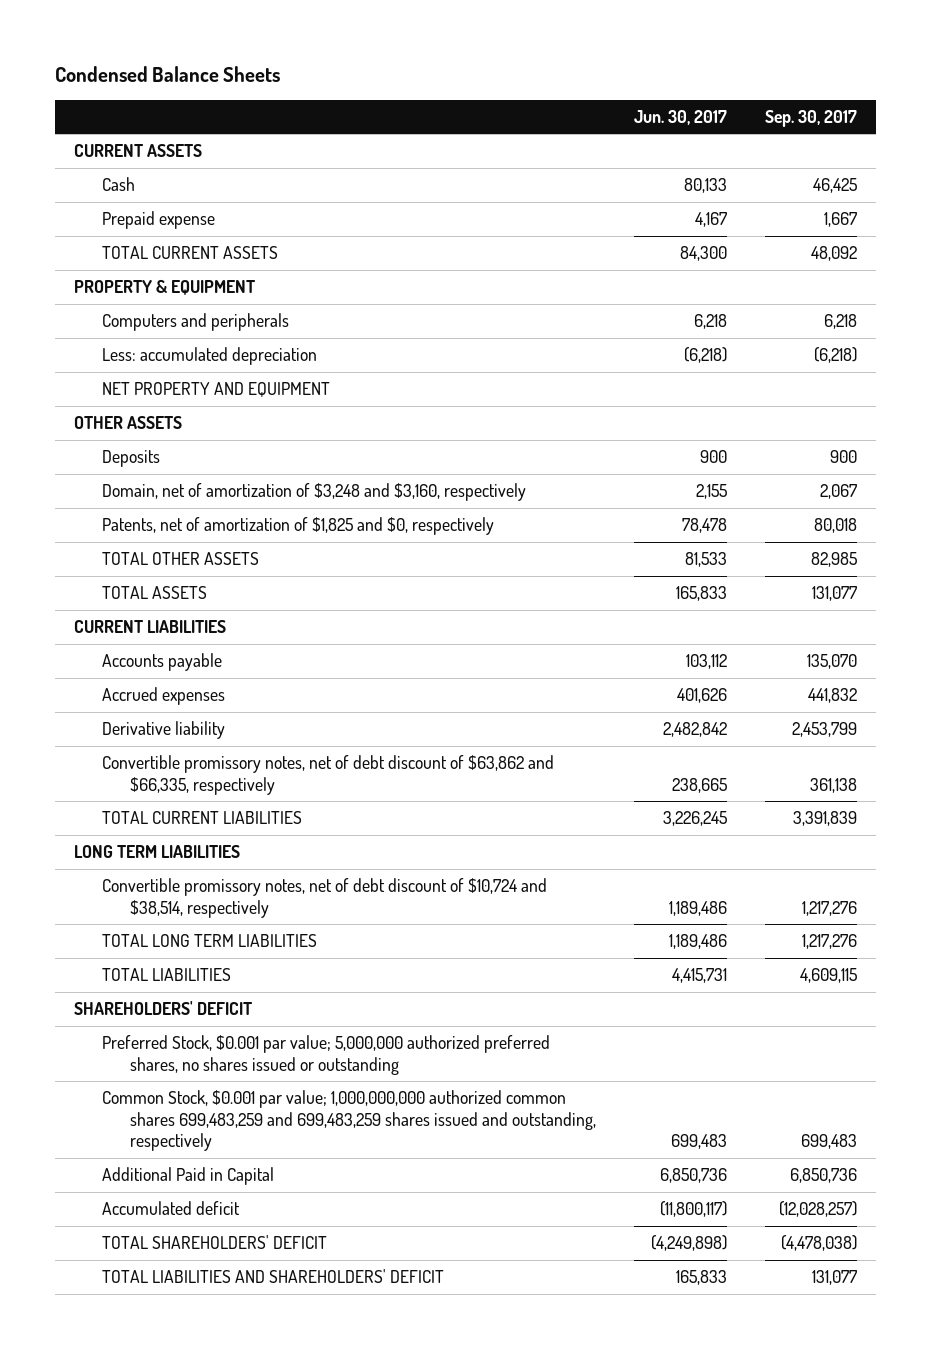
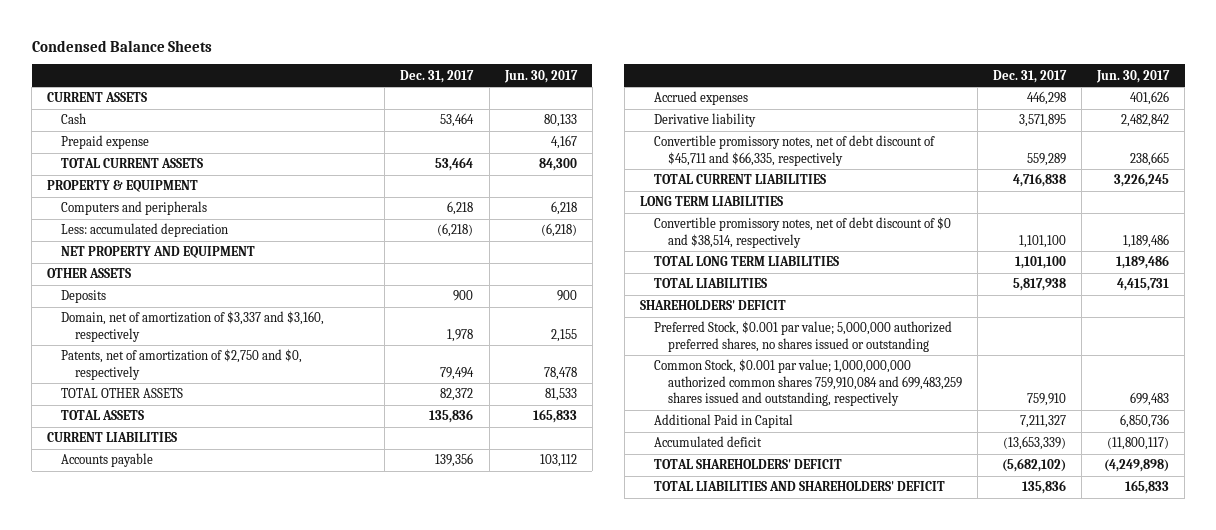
[765,109,858,127] Sep. 30, 2017 -> none
none -> [400,69,475,83] Dec. 31, 2017
[101,483,526,502] Domain, net of amortization of $3,248 and $3,160, respectively -> [61,311,325,342] Domain, net of amortization of $3,337 and $3,160, respectively
[101,517,494,536] Patents, net of amortization of $1,825 and $0, respectively -> [61,349,303,380] Patents, net of amortization of $2,750 and $0, respectively
[101,755,554,795] Convertible promissory notes, net of debt discount of $63,862 and $66,335, respectively -> [654,135,936,166] Convertible promissory notes, net of debt discount of $45,711 and $66,335, respectively
[101,878,547,918] Convertible promissory notes, net of debt discount of $10,724 and $38,514, respectively -> [654,217,952,248] Convertible promissory notes, net of debt discount of $0 and $38,514, respectively
[101,1090,597,1152] Common Stock, $0.001 par value; 1,000,000,000 authorized common shares 699,483,259 and 699,483,259 shares issued and outstanding, respectively -> [654,359,963,407] Common Stock, $0.001 par value; 1,000,000,000 authorized common shares 759,910,084 and 699,483,259 shares issued and outstanding, respectively

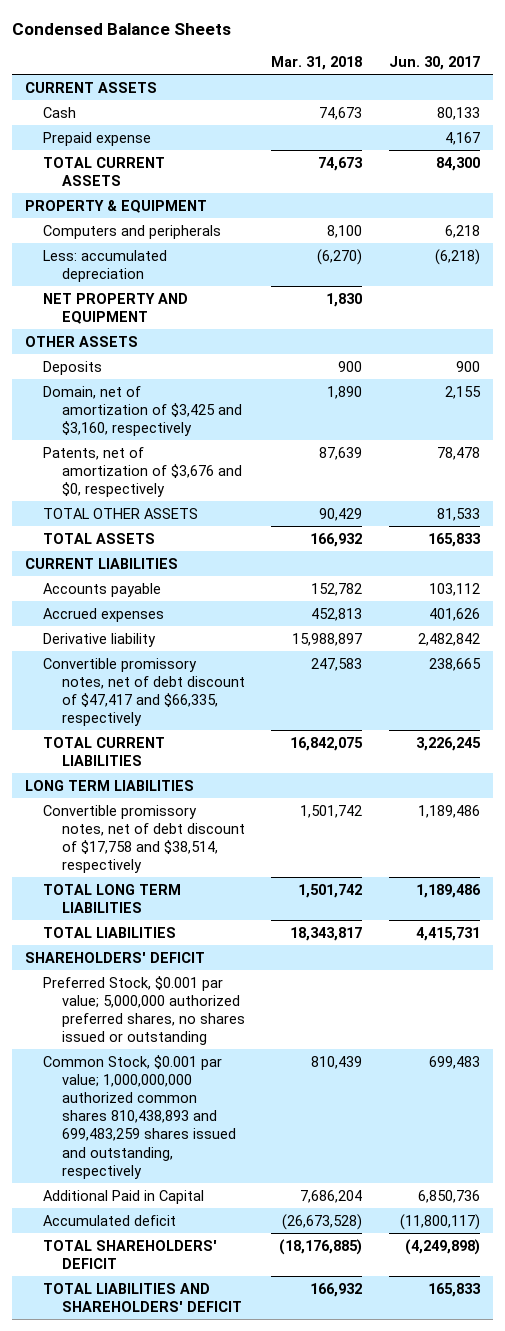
[400,69,475,83] Dec. 31, 2017 -> none
none -> [271,55,363,70] Mar. 31, 2018
[61,311,325,342] Domain, net of amortization of $3,337 and $3,160, respectively -> [43,385,242,436] Domain, net of amortization of $3,425 and $3,160, respectively
[61,349,303,380] Patents, net of amortization of $2,750 and $0, respectively -> [43,446,242,497] Patents, net of amortization of $3,676 and $0, respectively
[654,135,936,166] Convertible promissory notes, net of debt discount of $45,711 and $66,335, respectively -> [43,657,245,727] Convertible promissory notes, net of debt discount of $47,417 and $66,335, respectively
[654,217,952,248] Convertible promissory notes, net of debt discount of $0 and $38,514, respectively -> [43,804,245,874] Convertible promissory notes, net of debt discount of $17,758 and $38,514, respectively
[654,359,963,407] Common Stock, $0.001 par value; 1,000,000,000 authorized common shares 759,910,084 and 699,483,259 shares issued and outstanding, respectively -> [43,1054,236,1179] Common Stock, $0.001 par value; 1,000,000,000 authorized common shares 810,438,893 and 699,483,259 shares issued and outstanding, respectively

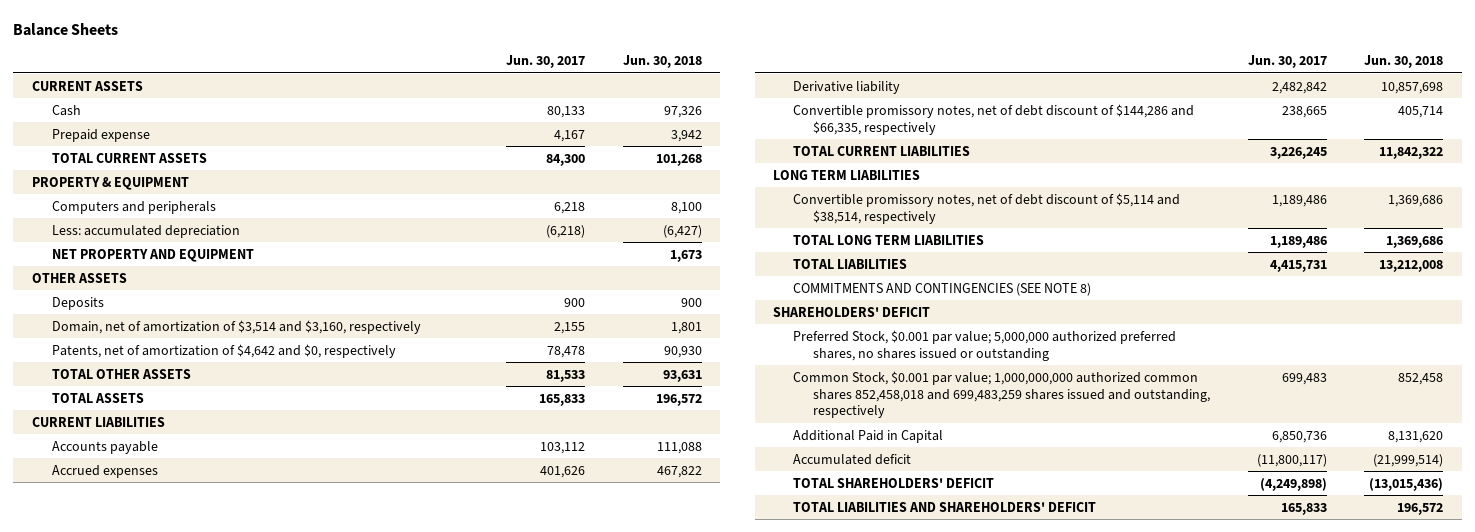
[11,22,231,35] Condensed Balance Sheets -> [13,22,119,36] Balance Sheets
[271,55,363,70] Mar. 31, 2018 -> none
none -> [622,55,702,69] Jun. 30, 2018
[43,385,242,436] Domain, net of amortization of $3,425 and $3,160, respectively -> [51,319,421,334] Domain, net of amortization of $3,514 and $3,160, respectively
[43,446,242,497] Patents, net of amortization of $3,676 and $0, respectively -> [51,343,396,358] Patents, net of amortization of $4,642 and $0, respectively
[43,657,245,727] Convertible promissory notes, net of debt discount of $47,417 and $66,335, respectively -> [793,103,1195,135] Convertible promissory notes, net of debt discount of $144,286 and $66,335, respectively
[43,804,245,874] Convertible promissory notes, net of debt discount of $17,758 and $38,514, respectively -> [793,192,1181,224] Convertible promissory notes, net of debt discount of $5,114 and $38,514, respectively
none -> [793,282,1092,296] COMMITMENTS AND CONTINGENCIES (SEE NOTE 8)
[43,1054,236,1179] Common Stock, $0.001 par value; 1,000,000,000 authorized common shares 810,438,893 and 699,483,259 shares issued and outstanding, respectively -> [793,370,1211,419] Common Stock, $0.001 par value; 1,000,000,000 authorized common shares 852,458,018 and 699,483,259 shares issued and outstanding, respectively

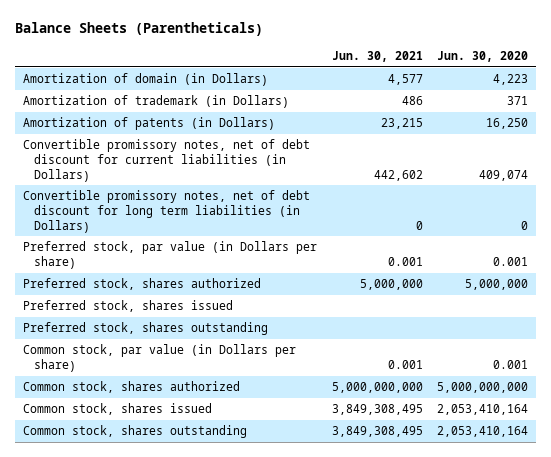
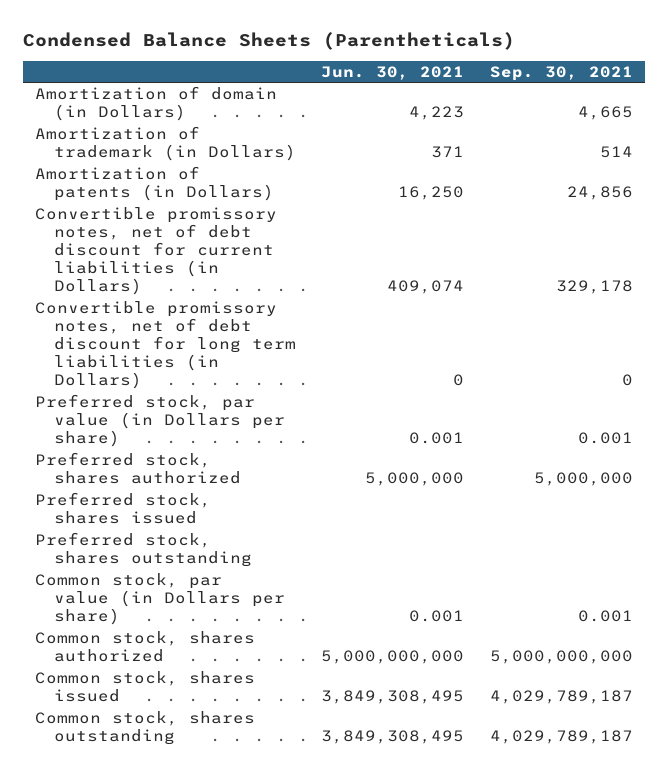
[15,22,264,37] Balance Sheets (Parentheticals) -> [22,31,515,50] Condensed Balance Sheets (Parentheticals)
[437,51,529,63] Jun. 30, 2020 -> none
none -> [489,65,633,81] Sep. 30, 2021
[387,74,423,86] 4,577 -> [409,106,465,121] 4,223
[401,96,423,106] 486 -> [431,146,465,159] 371
[380,118,423,130] 23,215 -> [398,186,465,201] 16,250
[373,169,423,181] 442,602 -> [387,280,465,295] 409,074

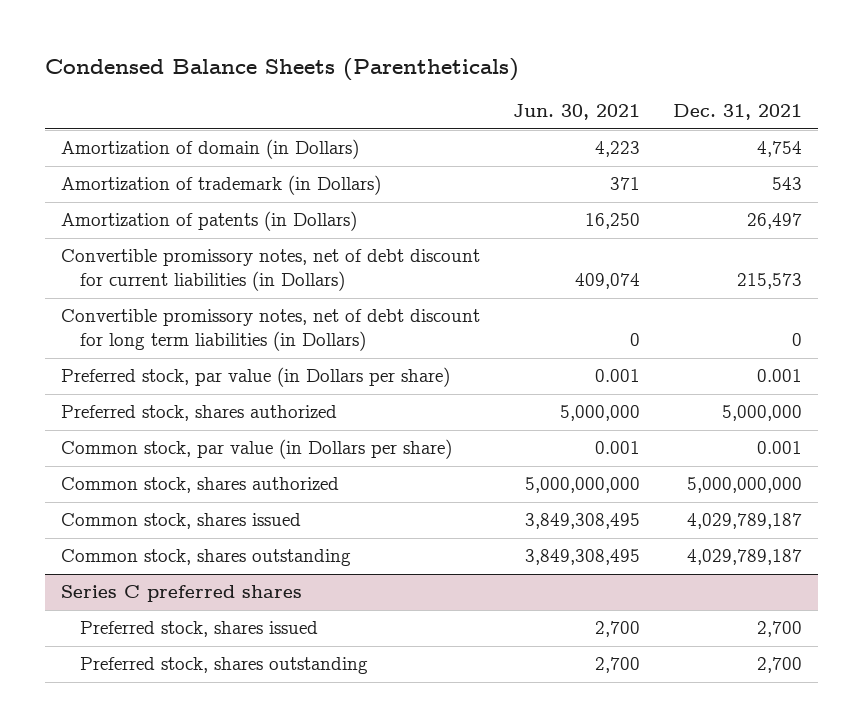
[489,65,633,81] Sep. 30, 2021 -> none
none -> [672,104,802,121] Dec. 31, 2021
[35,492,212,525] Preferred stock, shares issued -> none
[35,532,252,568] Preferred stock, shares outstanding -> none
none -> [61,585,303,603] Series C preferred shares
none -> [80,621,319,638] Preferred stock, shares issued
none -> [80,657,369,675] Preferred stock, shares outstanding

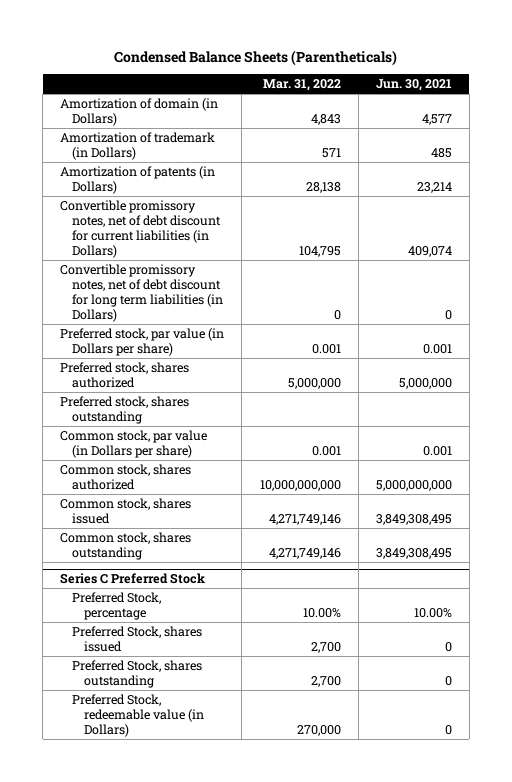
[672,104,802,121] Dec. 31, 2021 -> none
none -> [262,79,341,92] Mar. 31, 2022
[595,141,641,158] 4,223 -> [421,113,452,125] 4,577
[610,177,641,191] 371 -> [430,147,452,158] 485
[585,213,641,230] 16,250 -> [416,181,452,193] 23,214
none -> [60,395,190,424] Preferred stock, shares outstanding
[61,585,303,603] Series C preferred shares -> [60,573,206,585] Series C Preferred Stock
none -> [72,591,162,620] Preferred Stock, percentage
[80,621,319,638] Preferred stock, shares issued -> [72,625,203,652] Preferred Stock, shares issued
[595,621,641,638] 2,700 -> [444,641,452,652] 0
[80,657,369,675] Preferred stock, shares outstanding -> [72,659,203,688] Preferred Stock, shares outstanding
[595,657,641,674] 2,700 -> [444,675,452,686] 0
none -> [72,693,205,738] Preferred Stock, redeemable value (in Dollars)

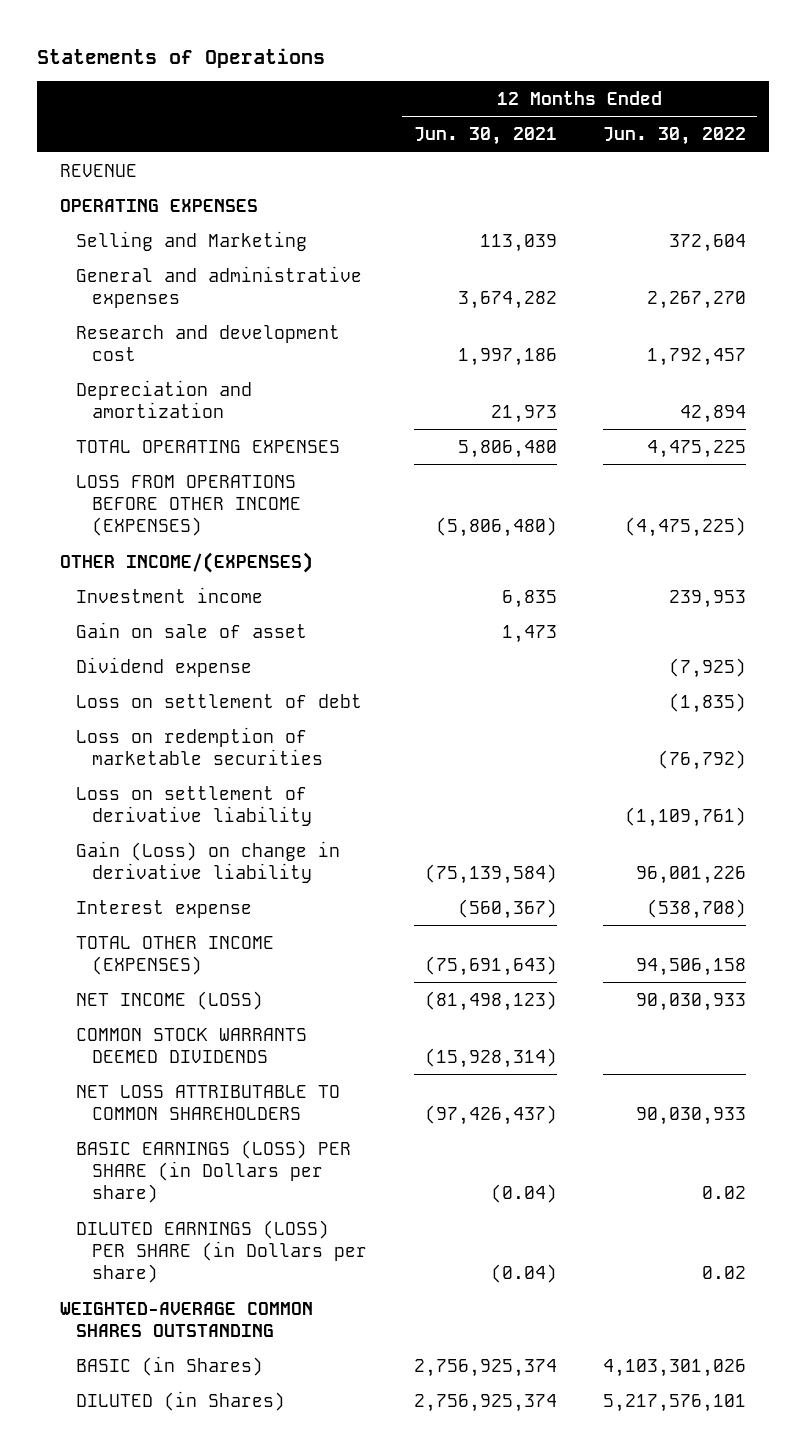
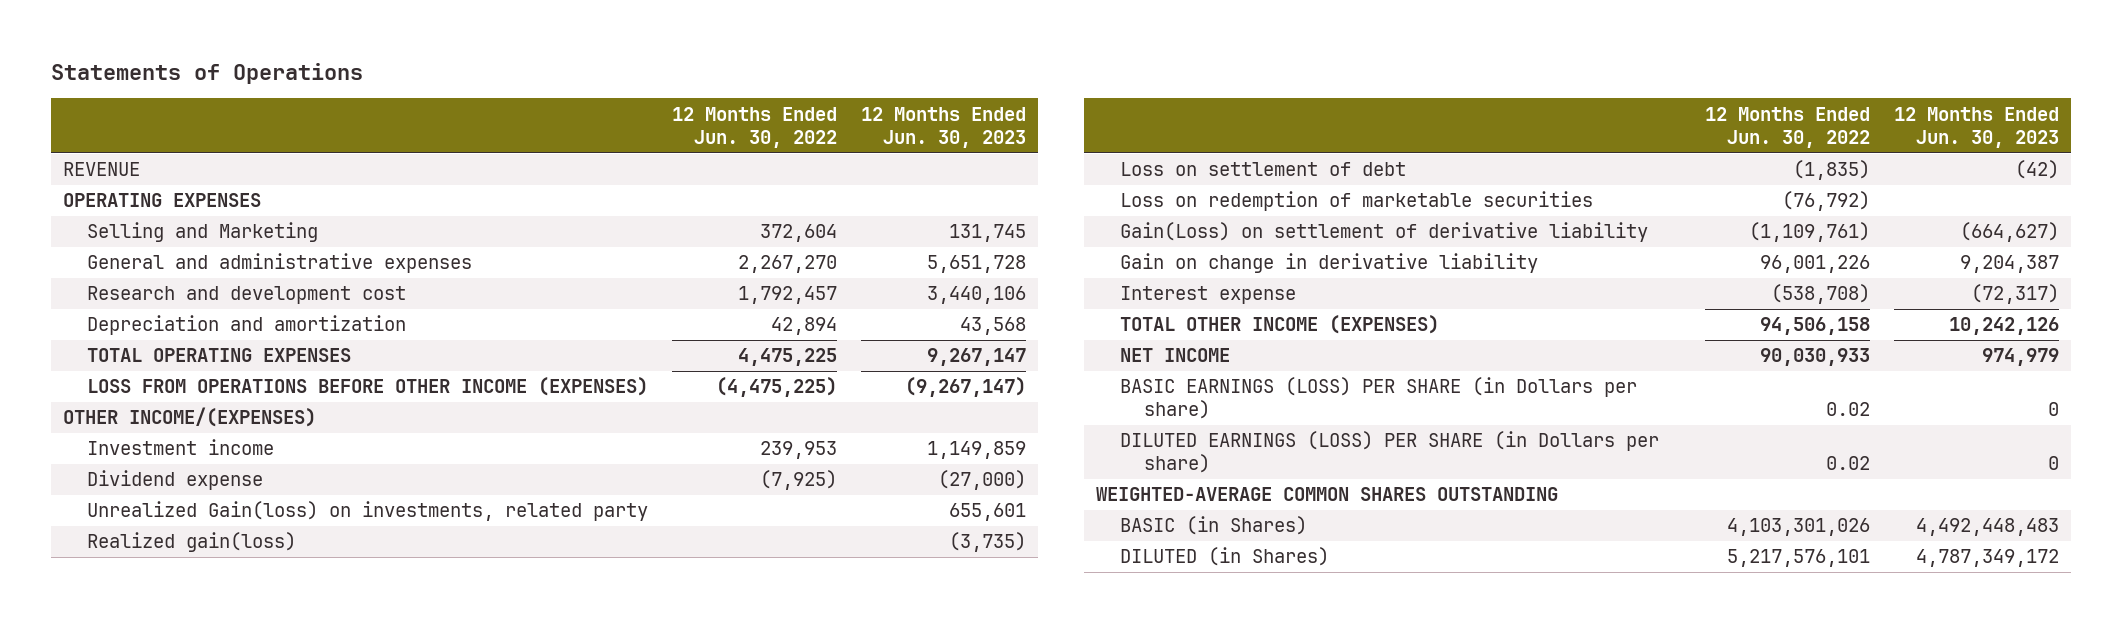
[413,127,557,146] Jun. 30, 2021 -> none
none -> [861,106,1027,148] 12 Months Ended Jun. 30, 2023
[76,621,308,638] Gain on sale of asset -> none
none -> [87,501,649,522] Unrealized Gain(loss) on investments, related party
none -> [87,532,297,553] Realized gain(loss)
[76,785,313,826] Loss on settlement of derivative liability -> [1120,222,1649,243] Gain(Loss) on settlement of derivative liability
[76,840,341,883] Gain (Loss) on change in derivative liability -> [1120,253,1539,274] Gain on change in derivative liability
[76,1027,308,1063] COMMON STOCK WARRANTS DEEMED DIVIDENDS -> none
[76,1084,341,1120] NET LOSS ATTRIBUTABLE TO COMMON SHAREHOLDERS -> none
[76,990,264,1010] NET INCOME (LOSS) -> [1120,348,1231,363] NET INCOME

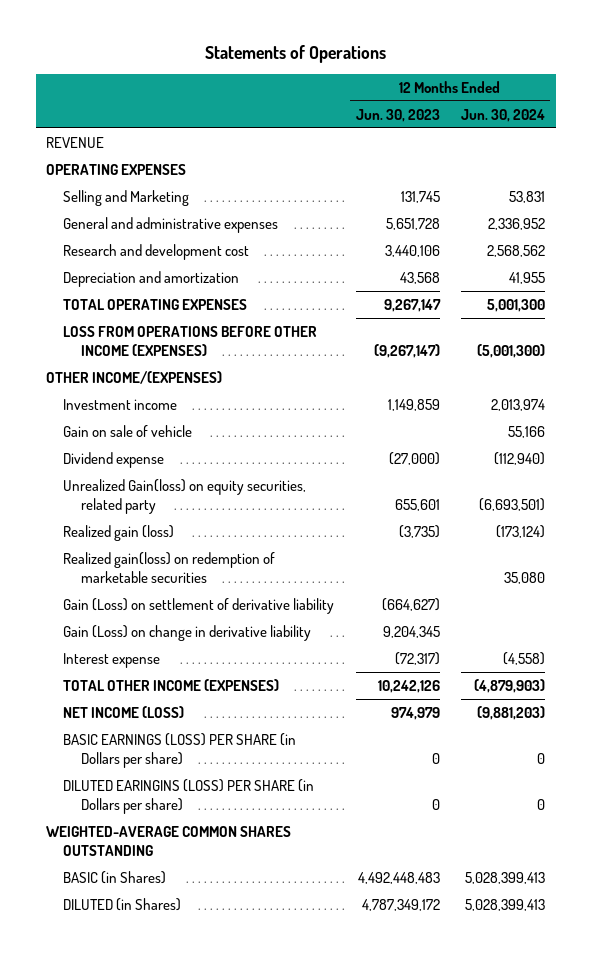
[672,106,838,148] 12 Months Ended Jun. 30, 2022 -> none
none -> [460,108,545,122] Jun. 30, 2024
none -> [63,424,193,437] Gain on sale of vehicle
[1120,162,1407,177] Loss on settlement of debt -> none
[87,501,649,522] Unrealized Gain(loss) on investments, related party -> [63,478,307,514] Unrealized Gain(loss) on equity securities, related party
[87,532,297,553] Realized gain(loss) -> [63,524,175,541] Realized gain (loss)
[1120,191,1594,212] Loss on redemption of marketable securities -> [63,551,276,583] Realized gain(loss) on redemption of marketable securities
[1120,222,1649,243] Gain(Loss) on settlement of derivative liability -> [63,597,335,614] Gain (Loss) on settlement of derivative liability
[1120,253,1539,274] Gain on change in derivative liability -> [63,624,312,641] Gain (Loss) on change in derivative liability
[1960,255,2060,274] 9,204,387 -> [382,625,440,638] 9,204,345
[1120,348,1231,363] NET INCOME -> [63,705,185,718] NET INCOME (LOSS)
[1120,431,1660,474] DILUTED EARNINGS (LOSS) PER SHARE (in Dollars per share) -> [63,778,315,814] DILUTED EARINGINS (LOSS) PER SHARE (in Dollars per share)

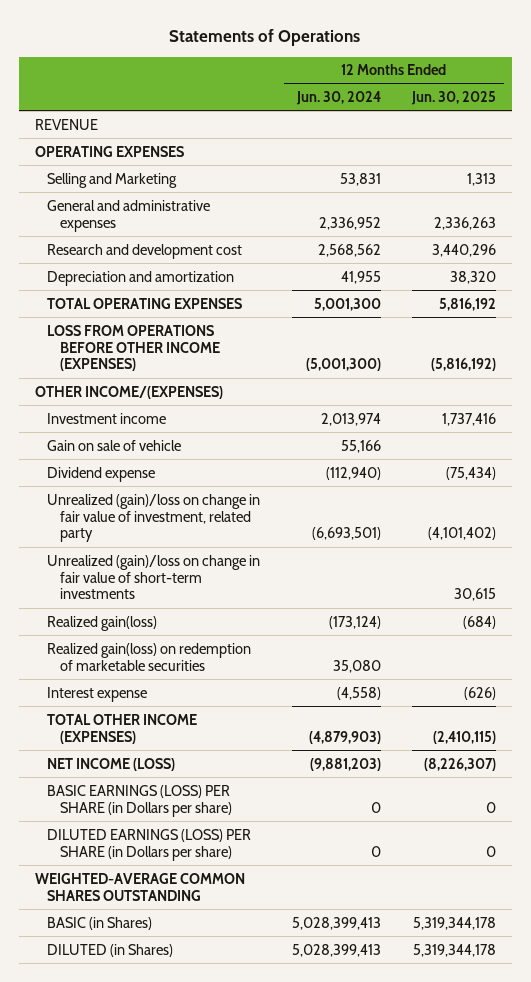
[355,108,440,122] Jun. 30, 2023 -> none
none -> [410,91,496,106] Jun. 30, 2025
[63,478,307,514] Unrealized Gain(loss) on equity securities, related party -> [47,493,261,543] Unrealized (gain)/loss on change in fair value of investment, related party
none -> [47,554,261,600] Unrealized (gain)/loss on change in fair value of short-term investments
[63,524,175,541] Realized gain (loss) -> [47,615,158,631] Realized gain(loss)
[63,597,335,614] Gain (Loss) on settlement of derivative liability -> none
[63,624,312,641] Gain (Loss) on change in derivative liability -> none
[63,778,315,814] DILUTED EARINGINS (LOSS) PER SHARE (in Dollars per share) -> [47,828,252,861] DILUTED EARNINGS (LOSS) PER SHARE (in Dollars per share)

